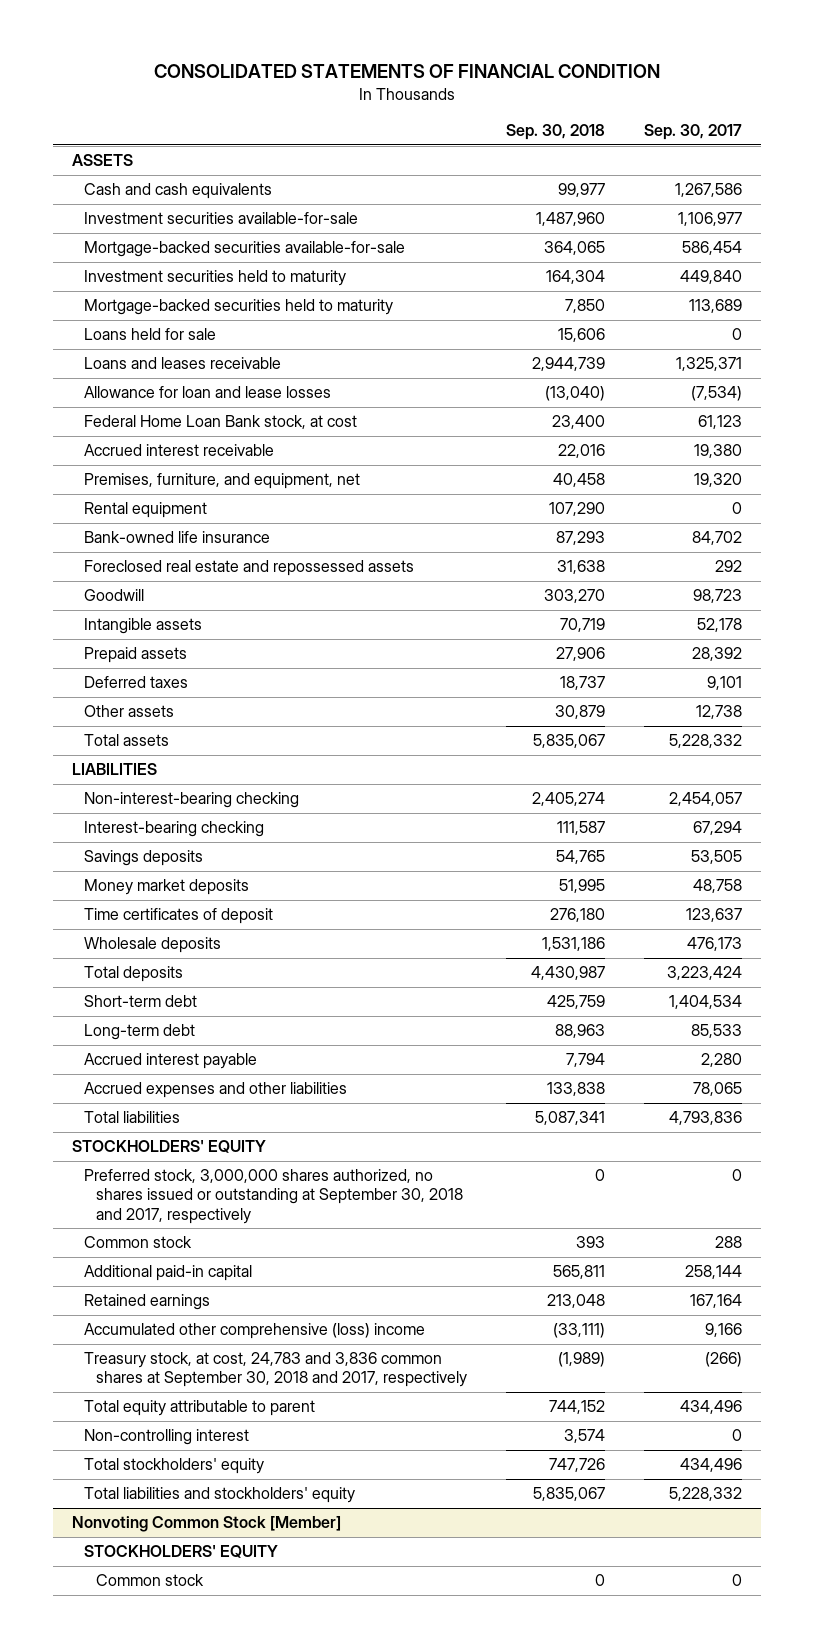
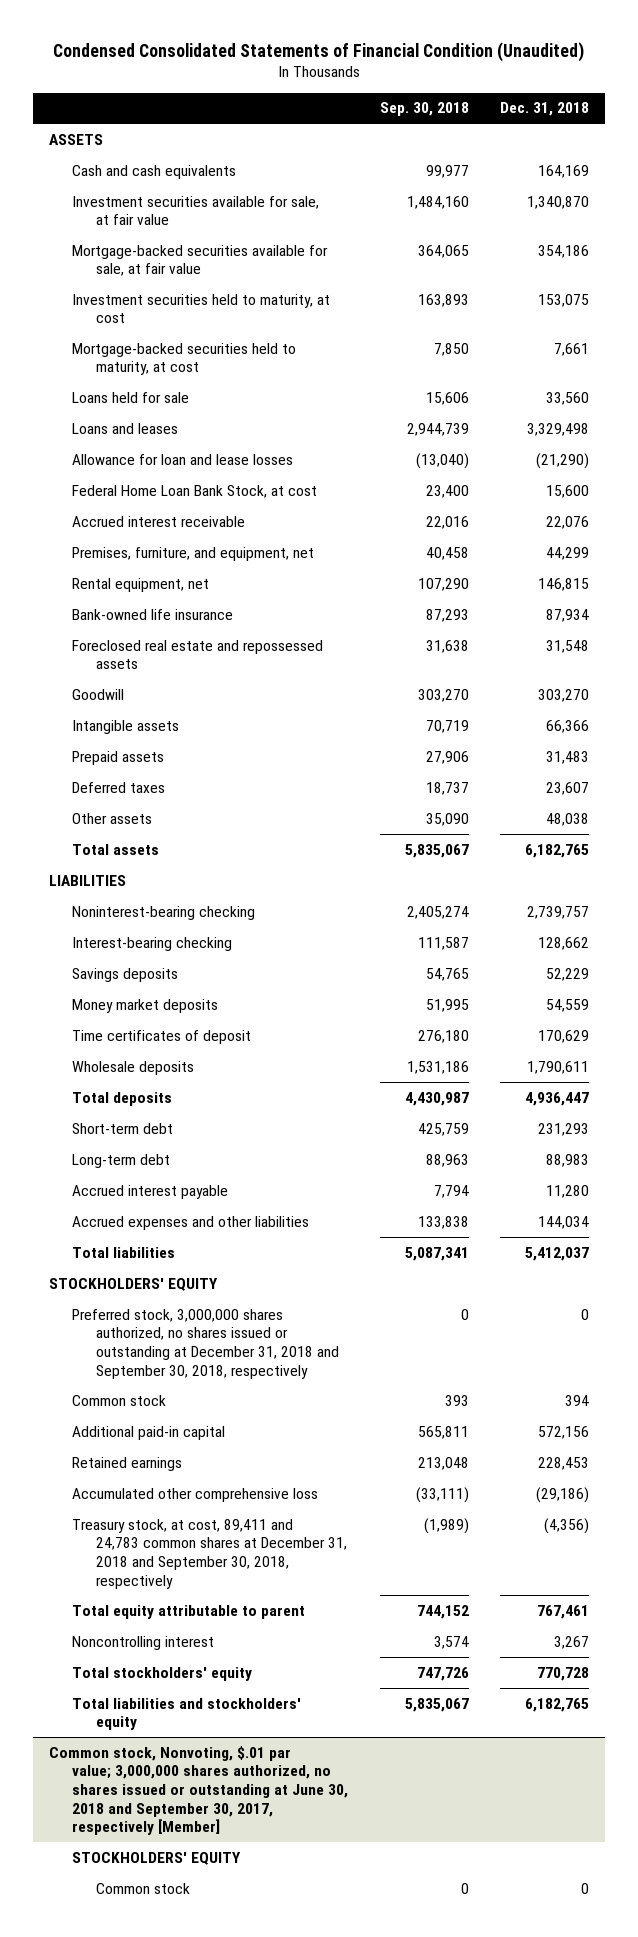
[153,63,660,78] CONSOLIDATED STATEMENTS OF FINANCIAL CONDITION -> [52,41,584,62] Condensed Consolidated Statements of Financial Condition (Unaudited)
[643,124,742,141] Sep. 30, 2017 -> none
none -> [500,102,590,117] Dec. 31, 2018
[84,212,359,225] Investment securities available-for-sale -> [72,195,320,226] Investment securities available for sale, at fair value
[535,212,605,227] 1,487,960 -> [406,195,469,209] 1,484,160
[84,241,406,258] Mortgage-backed securities available-for-sale -> [72,244,329,277] Mortgage-backed securities available for sale, at fair value
[84,270,347,287] Investment securities held to maturity -> [72,293,331,324] Investment securities held to maturity, at cost
[545,270,605,285] 164,304 -> [417,293,469,307] 163,893
[84,299,394,316] Mortgage-backed securities held to maturity -> [72,342,297,376] Mortgage-backed securities held to maturity, at cost
[84,357,282,370] Loans and leases receivable -> [72,422,179,434] Loans and leases
[84,415,358,430] Federal Home Loan Bank stock, at cost -> [72,484,318,498] Federal Home Loan Bank Stock, at cost
[84,502,208,519] Rental equipment -> [72,577,210,592] Rental equipment, net
[554,705,605,720] 30,879 -> [425,812,469,826] 35,090
[84,792,300,809] Non-interest-bearing checking -> [72,905,256,920] Noninterest-bearing checking
[84,1169,464,1224] Preferred stock, 3,000,000 shares authorized, no shares issued or outstanding at September 30, 2018 and 2017, respectively -> [72,1308,339,1379] Preferred stock, 3,000,000 shares authorized, no shares issued or outstanding at December 31, 2018 and September 30, 2018, respectively
[84,1323,426,1340] Accumulated other comprehensive (loss) income -> [72,1487,319,1502] Accumulated other comprehensive loss
[84,1352,468,1388] Treasury stock, at cost, 24,783 and 3,836 common shares at September 30, 2018 and 2017, respectively -> [72,1518,347,1589] Treasury stock, at cost, 89,411 and 24,783 common shares at December 31, 2018 and September 30, 2018, respectively
[84,1429,250,1446] Non-controlling interest -> [72,1635,215,1650] Noncontrolling interest
[72,1516,342,1533] Nonvoting Common Stock [Member] -> [48,1745,349,1836] Common stock, Nonvoting, $.01 par value; 3,000,000 shares authorized, no shares issued or outstanding at June 30, 2018 and September 30, 2017, respectively [Member]

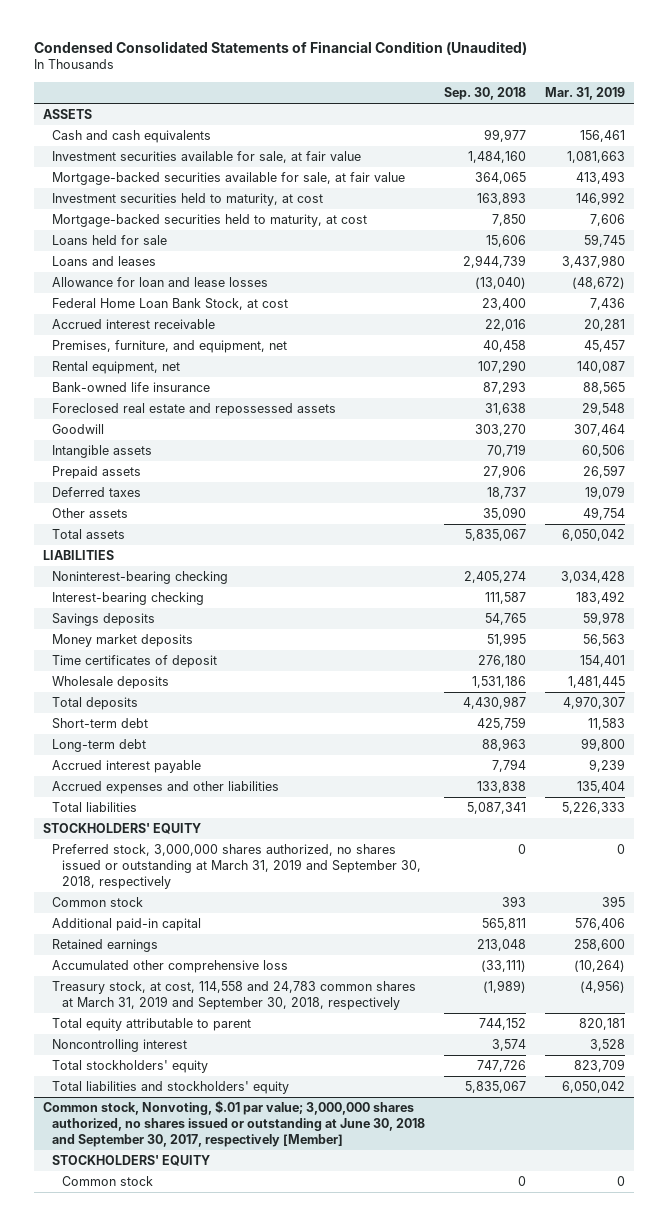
[500,102,590,117] Dec. 31, 2018 -> none
none -> [544,86,625,100] Mar. 31, 2019
[72,1308,339,1379] Preferred stock, 3,000,000 shares authorized, no shares issued or outstanding at December 31, 2018 and September 30, 2018, respectively -> [52,844,421,889] Preferred stock, 3,000,000 shares authorized, no shares issued or outstanding at March 31, 2019 and September 30, 2018, respectively
[72,1518,347,1589] Treasury stock, at cost, 89,411 and 24,783 common shares at December 31, 2018 and September 30, 2018, respectively -> [52,981,417,1011] Treasury stock, at cost, 114,558 and 24,783 common shares at March 31, 2019 and September 30, 2018, respectively

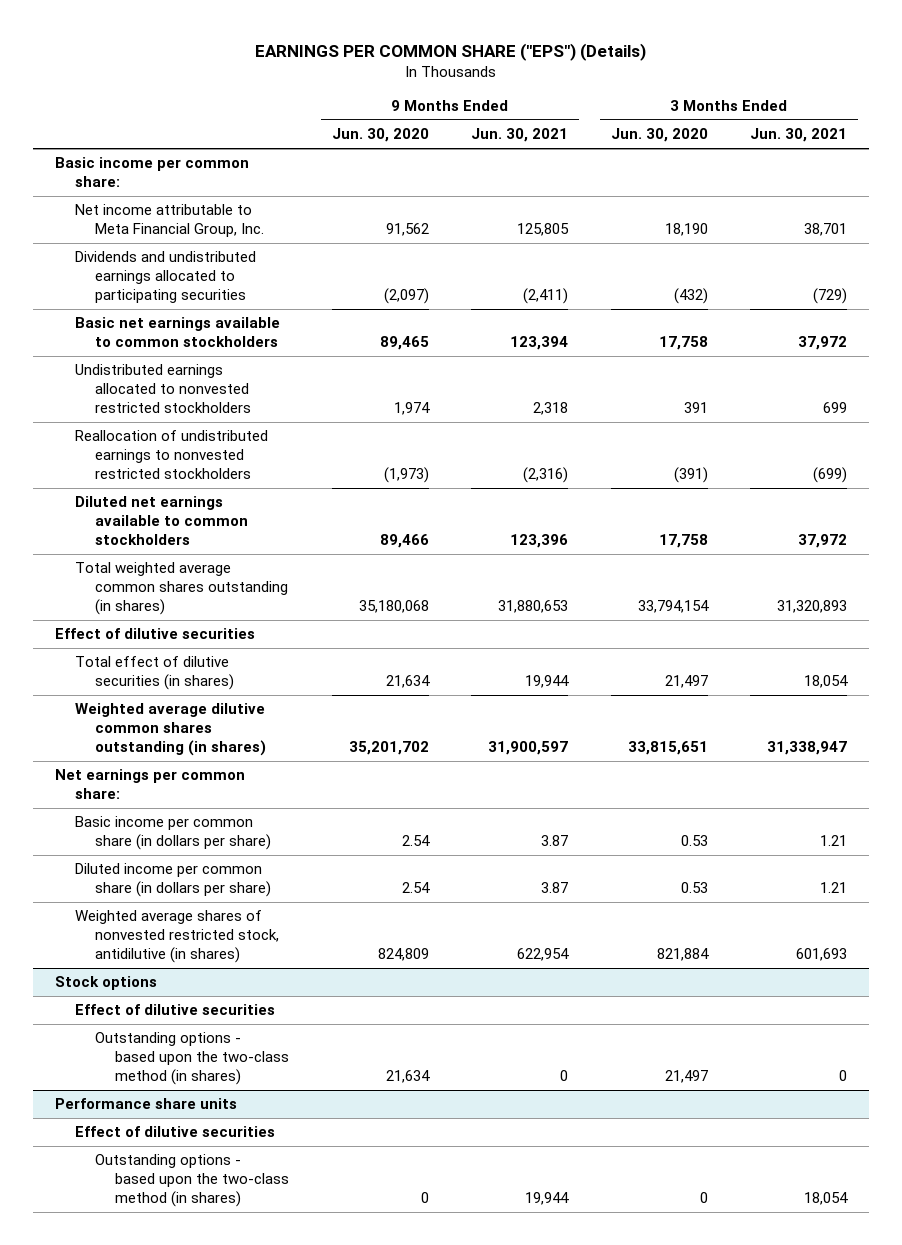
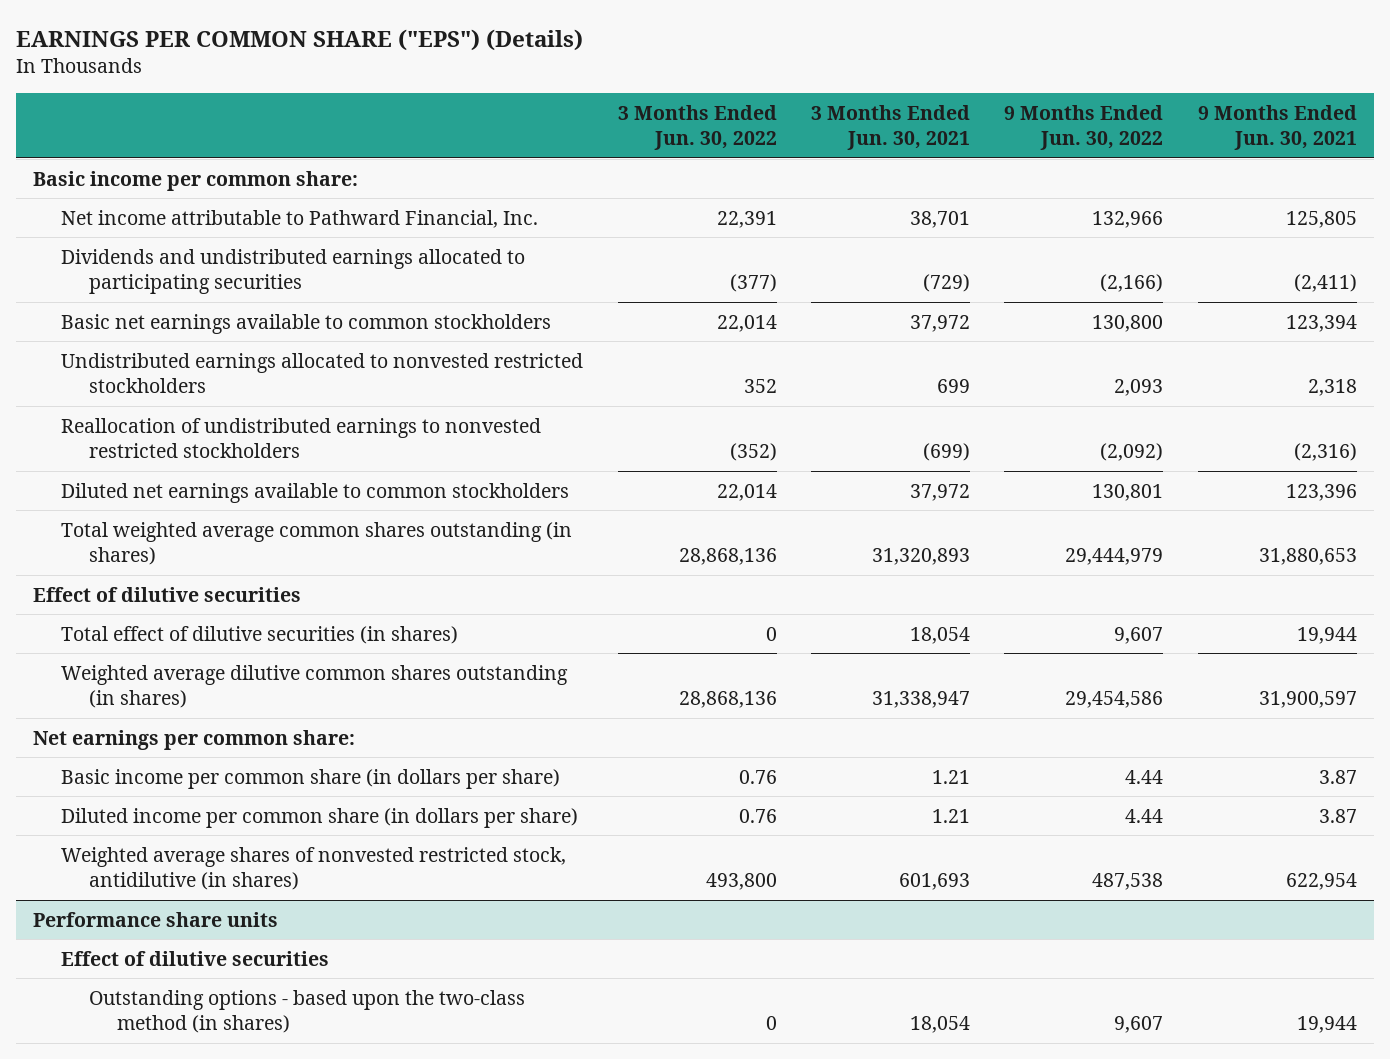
[331,128,429,143] Jun. 30, 2020 -> none
[610,128,708,143] Jun. 30, 2020 -> none
none -> [617,104,777,151] 3 Months Ended Jun. 30, 2022
none -> [1004,104,1164,151] 9 Months Ended Jun. 30, 2022
[74,204,264,238] Net income attributable to Meta Financial Group, Inc. -> [61,209,539,228] Net income attributable to Pathward Financial, Inc.
[54,976,157,991] Stock options -> none
[74,1004,275,1016] Effect of dilutive securities -> none
[94,1032,290,1085] Outstanding options - based upon the two-class method (in shares) -> none

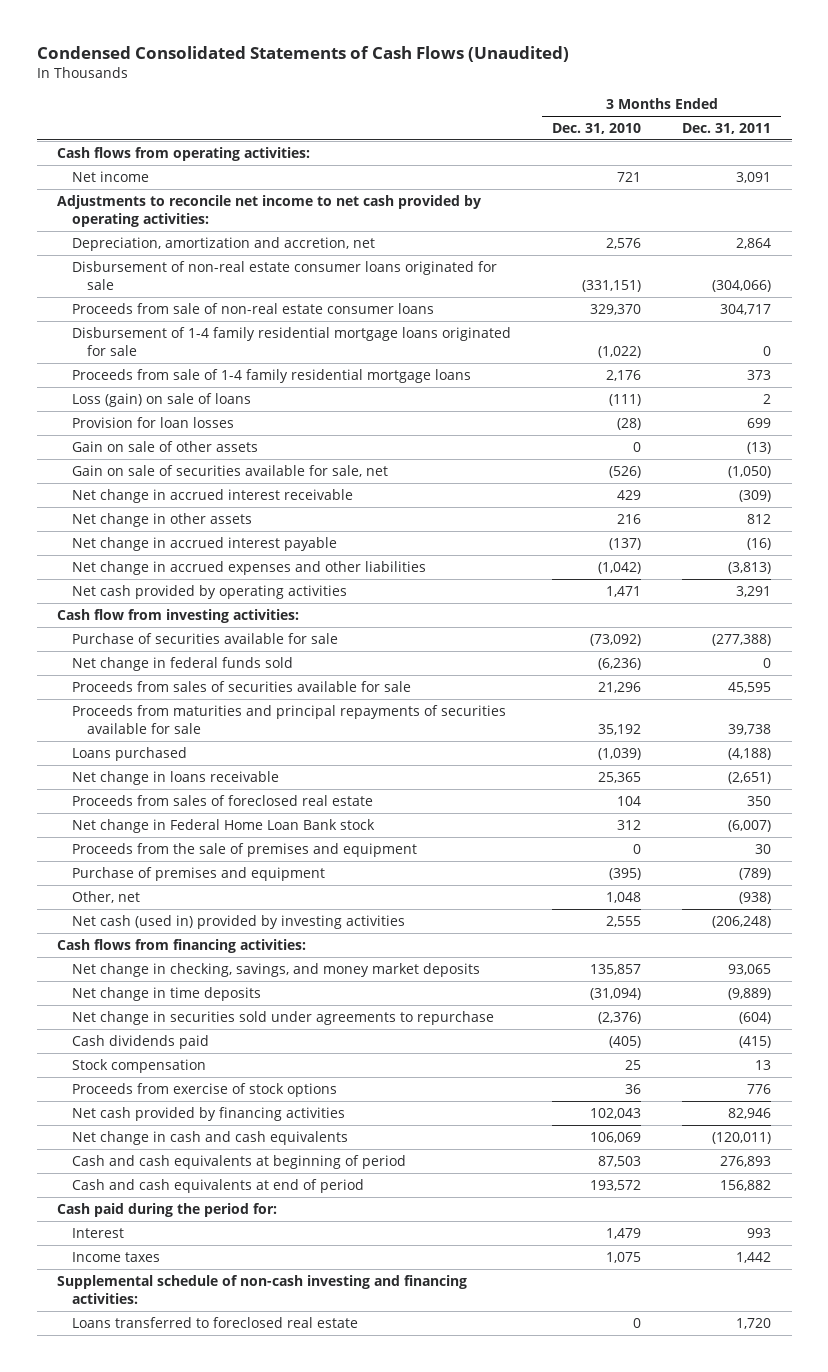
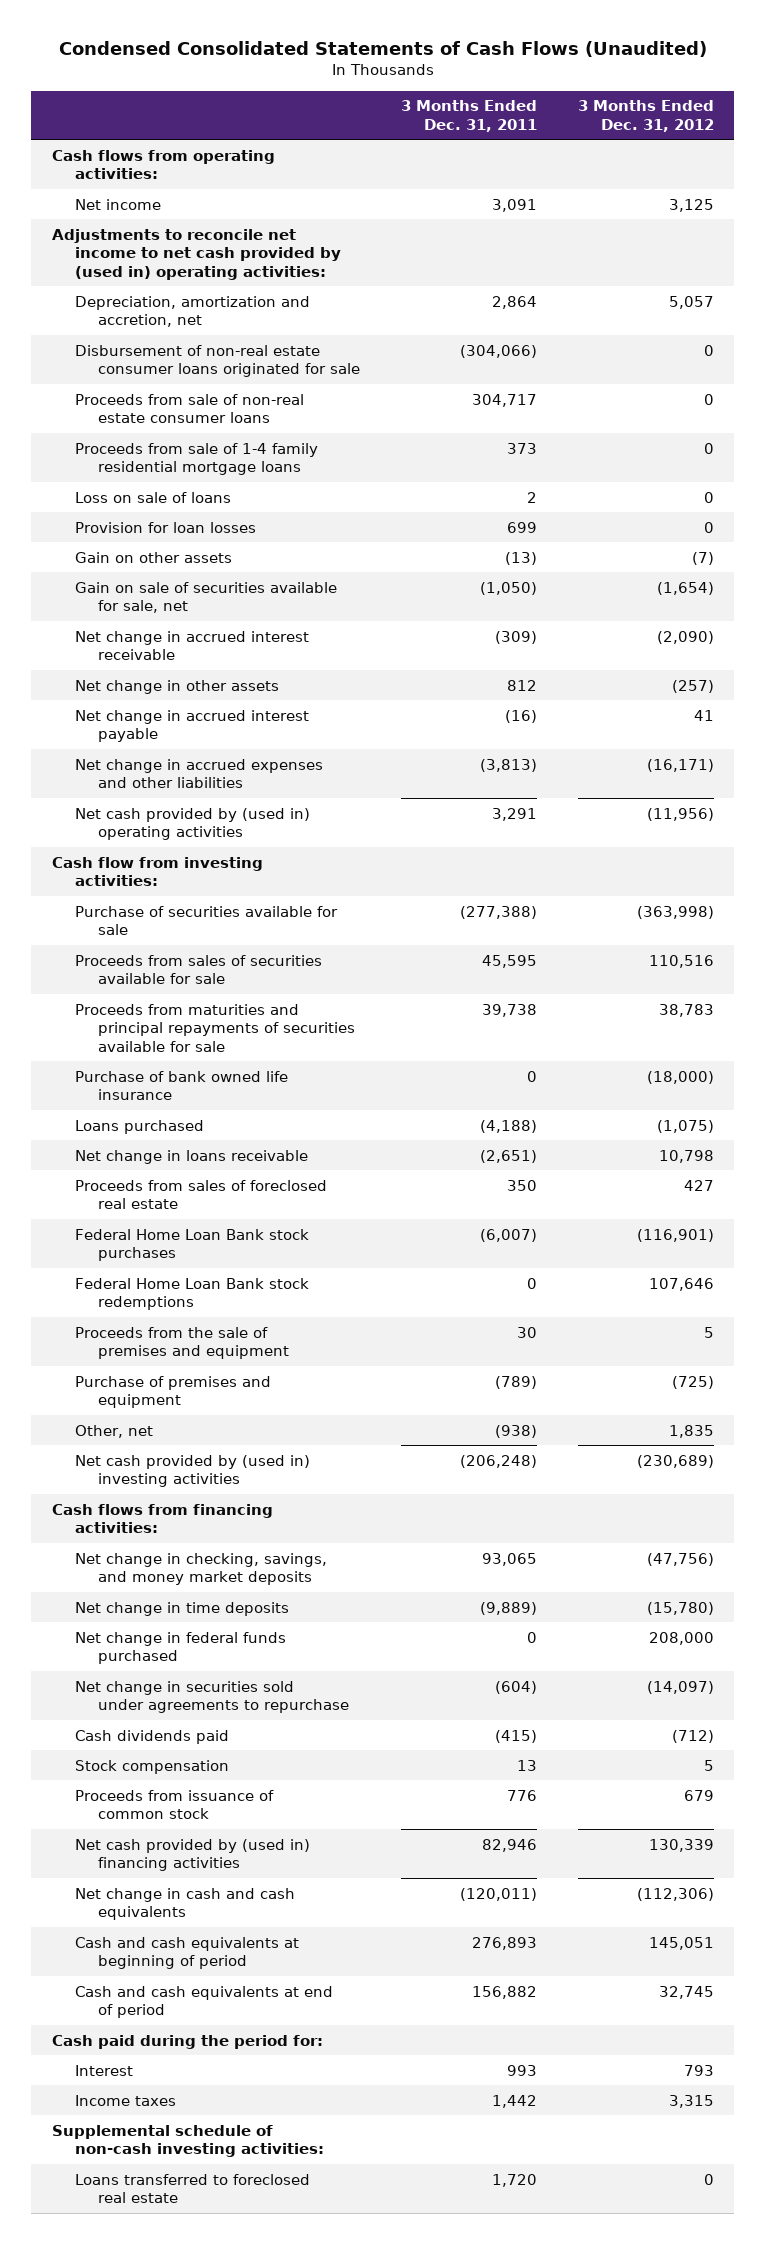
[552,123,642,135] Dec. 31, 2010 -> none
none -> [577,100,714,132] 3 Months Ended Dec. 31, 2012
[57,195,482,227] Adjustments to reconcile net income to net cash provided by operating activities: -> [51,228,341,280] Adjustments to reconcile net income to net cash provided by (used in) operating activities:
[72,327,512,356] Disbursement of 1-4 family residential mortgage loans originated for sale -> none
[72,393,252,408] Loss (gain) on sale of loans -> [74,491,231,503] Loss on sale of loans
[72,441,259,453] Gain on sale of other assets -> [74,551,232,563] Gain on other assets
[72,585,348,600] Net cash provided by operating activities -> [74,807,310,841] Net cash provided by (used in) operating activities
[72,657,294,672] Net change in federal funds sold -> none
none -> [74,1070,288,1101] Purchase of bank owned life insurance
[72,819,376,834] Net change in Federal Home Loan Bank stock -> [74,1228,309,1262] Federal Home Loan Bank stock purchases
none -> [74,1277,309,1311] Federal Home Loan Bank stock redemptions
[72,915,406,930] Net cash (used in) provided by investing activities -> [74,1454,310,1488] Net cash provided by (used in) investing activities
none -> [74,1631,286,1665] Net change in federal funds purchased
[72,1083,338,1098] Proceeds from exercise of stock options -> [74,1789,274,1820] Proceeds from issuance of common stock
[72,1107,346,1122] Net cash provided by financing activities -> [74,1838,310,1872] Net cash provided by (used in) financing activities
[57,1275,468,1304] Supplemental schedule of non-cash investing and financing activities: -> [51,2124,324,2158] Supplemental schedule of non-cash investing activities:

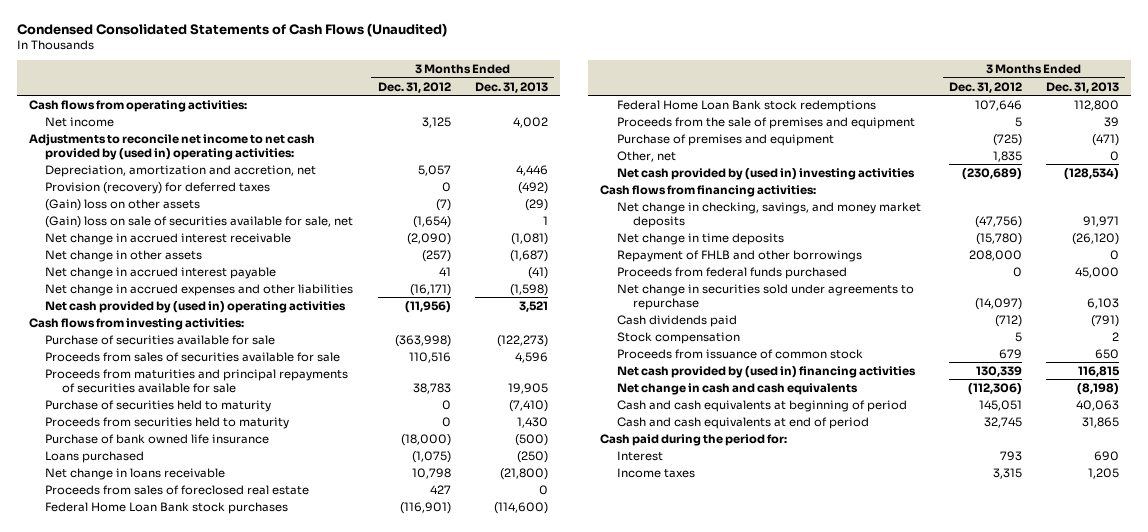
[401,100,538,132] 3 Months Ended Dec. 31, 2011 -> none
none -> [474,81,548,93] Dec. 31, 2013
[74,344,361,378] Disbursement of non-real estate consumer loans originated for sale -> none
[74,393,304,424] Proceeds from sale of non-real estate consumer loans -> none
[74,442,318,476] Proceeds from sale of 1-4 family residential mortgage loans -> none
[74,491,231,503] Loss on sale of loans -> none
[74,521,256,533] Provision for loan losses -> none
none -> [45,181,271,194] Provision (recovery) for deferred taxes
[74,551,232,563] Gain on other assets -> [45,198,201,211] (Gain) loss on other assets
[74,581,337,614] Gain on sale of securities available for sale, net -> [45,215,354,228] (Gain) loss on sale of securities available for sale, net
[51,856,263,887] Cash flow from investing activities: -> [28,317,244,330] Cash flows from investing activities:
none -> [45,399,272,412] Purchase of securities held to maturity
none -> [45,416,290,429] Proceeds from securities held to maturity
[74,1631,286,1665] Net change in federal funds purchased -> none
none -> [616,249,862,262] Repayment of FHLB and other borrowings
none -> [616,266,847,279] Proceeds from federal funds purchased
[51,2124,324,2158] Supplemental schedule of non-cash investing activities: -> none
[74,2173,310,2204] Loans transferred to foreclosed real estate -> none

